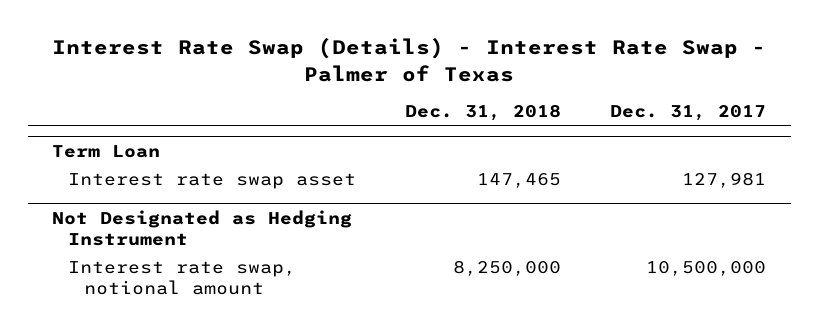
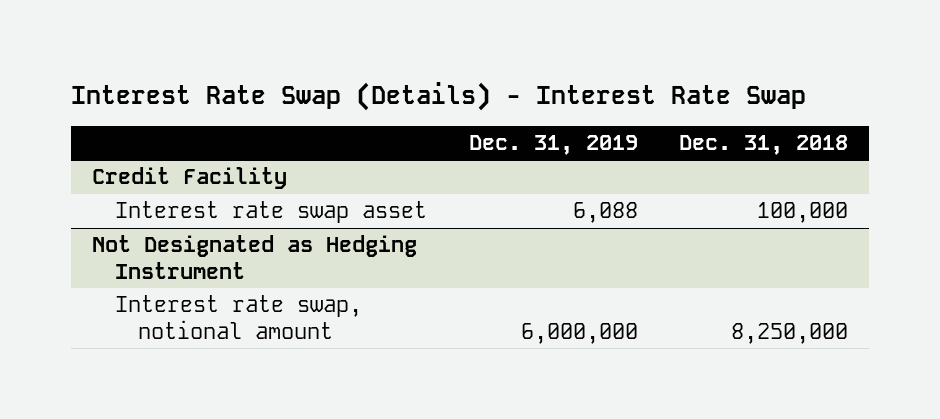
[52,38,767,82] Interest Rate Swap (Details) - Interest Rate Swap - Palmer of Texas -> [71,82,807,112] Interest Rate Swap (Details) - Interest Rate Swap
[610,105,767,122] Dec. 31, 2017 -> none
none -> [468,134,638,155] Dec. 31, 2019
[52,144,161,158] Term Loan -> [92,167,288,190] Credit Facility
[477,172,562,188] 147,465 -> [757,202,849,224] 100,000

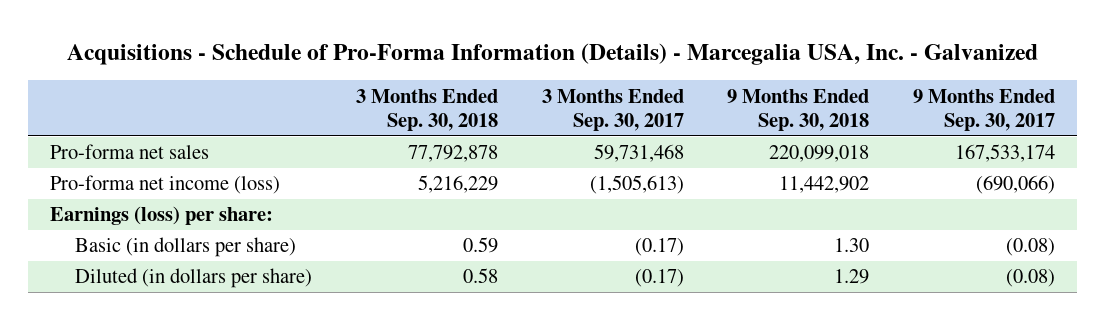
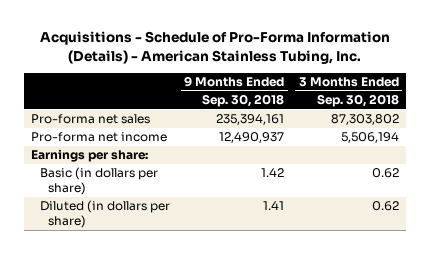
[66,42,1038,65] Acquisitions - Schedule of Pro-Forma Information (Details) - Marcegalia USA, Inc. - Galvanized -> [40,31,391,64] Acquisitions - Schedule of Pro-Forma Information (Details) - American Stainless Tubing, Inc.
[541,88,684,132] 3 Months Ended Sep. 30, 2017 -> none
[913,88,1056,132] 9 Months Ended Sep. 30, 2017 -> none
[408,145,499,163] 77,792,878 -> [330,114,399,126] 87,303,802
[769,145,870,163] 220,099,018 -> [216,114,285,126] 235,394,161
[49,175,280,195] Pro-forma net income (loss) -> [31,132,168,143] Pro-forma net income
[418,175,499,194] 5,216,229 -> [340,132,399,144] 5,506,194
[779,176,870,194] 11,442,902 -> [219,132,285,144] 12,490,937
[49,206,273,226] Earnings (loss) per share: -> [31,149,149,163] Earnings per share:
[463,237,499,254] 0.59 -> [371,168,399,179] 0.62
[834,238,870,253] 1.30 -> [261,168,285,178] 1.42
[463,268,499,284] 0.58 -> [371,201,399,212] 0.62
[834,269,870,285] 1.29 -> [263,201,285,211] 1.41

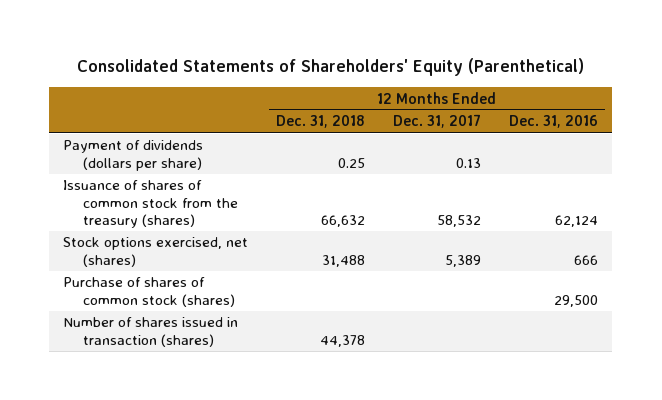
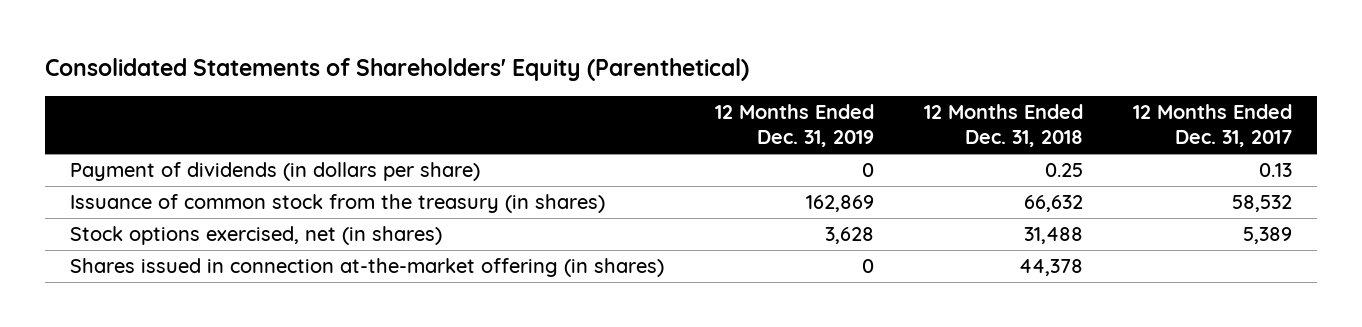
[509,115,599,129] Dec. 31, 2016 -> none
none -> [714,103,874,148] 12 Months Ended Dec. 31, 2019
[63,277,235,307] Purchase of shares of common stock (shares) -> none
[63,140,204,171] Payment of dividends (dollars per share) -> [70,161,481,181] Payment of dividends (in dollars per share)
[63,180,238,228] Issuance of shares of common stock from the treasury (shares) -> [70,193,606,213] Issuance of common stock from the treasury (in shares)
[63,237,249,267] Stock options exercised, net (shares) -> [70,225,443,245] Stock options exercised, net (in shares)
[63,317,239,347] Number of shares issued in transaction (shares) -> [70,257,665,277] Shares issued in connection at-the-market offering (in shares)

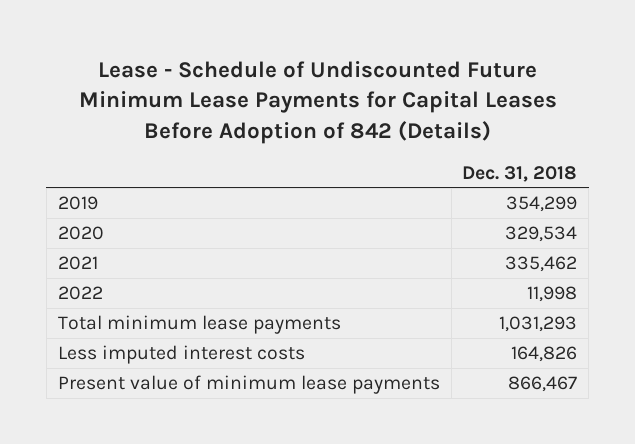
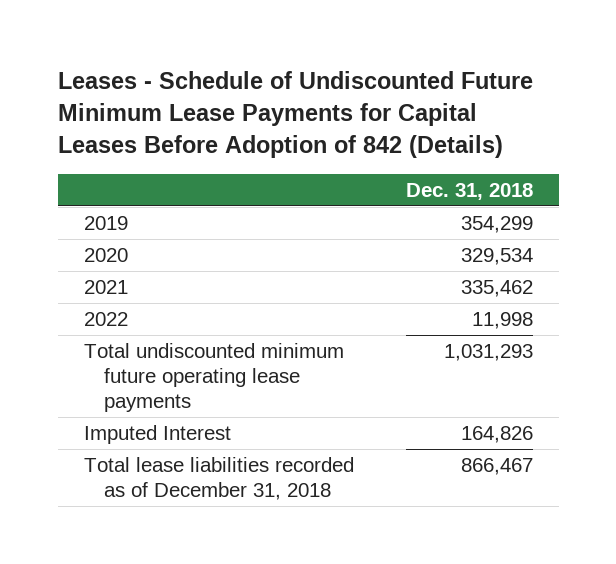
[78,60,557,144] Lease - Schedule of Undiscounted Future Minimum Lease Payments for Capital Leases Before Adoption of 842 (Details) -> [57,71,533,159] Leases - Schedule of Undiscounted Future Minimum Lease Payments for Capital Leases Before Adoption of 842 (Details)
[57,315,341,335] Total minimum lease payments -> [83,343,344,413] Total undiscounted minimum future operating lease payments
[57,345,305,365] Less imputed interest costs -> [83,425,231,445] Imputed Interest
[57,375,440,395] Present value of minimum lease payments -> [83,457,354,501] Total lease liabilities recorded as of December 31, 2018

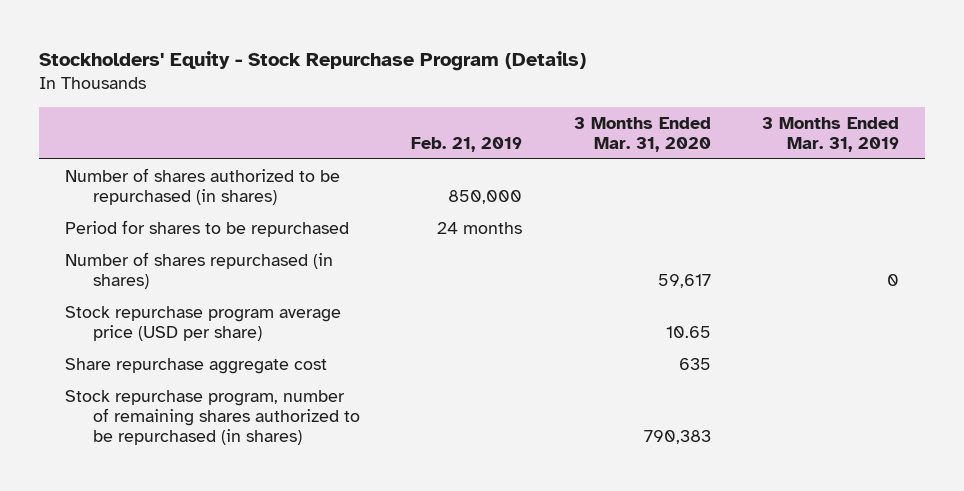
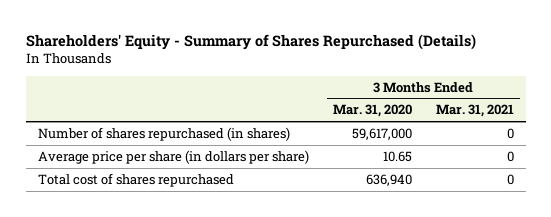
[38,50,586,71] Stockholders' Equity - Stock Repurchase Program (Details) -> [25,33,476,50] Shareholders' Equity - Summary of Shares Repurchased (Details)
[411,136,523,152] Feb. 21, 2019 -> none
[762,116,900,152] 3 Months Ended Mar. 31, 2019 -> none
none -> [435,104,514,118] Mar. 31, 2021
[64,167,340,205] Number of shares authorized to be repurchased (in shares) -> none
[64,219,349,237] Period for shares to be repurchased -> none
[64,357,327,374] Share repurchase aggregate cost -> none
[64,389,360,445] Stock repurchase program, number of remaining shares authorized to be repurchased (in shares) -> none
[657,273,711,288] 59,617 -> [351,127,412,140] 59,617,000
[64,305,341,341] Stock repurchase program average price (USD per share) -> [37,149,309,164] Average price per share (in dollars per share)
none -> [37,172,234,187] Total cost of shares repurchased

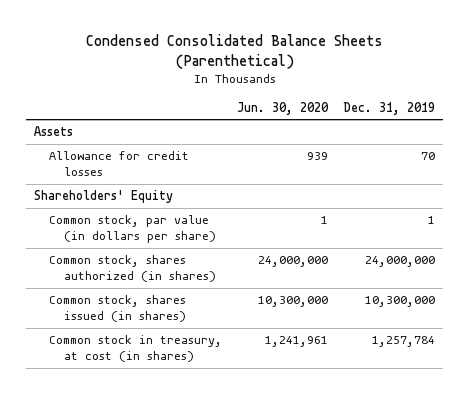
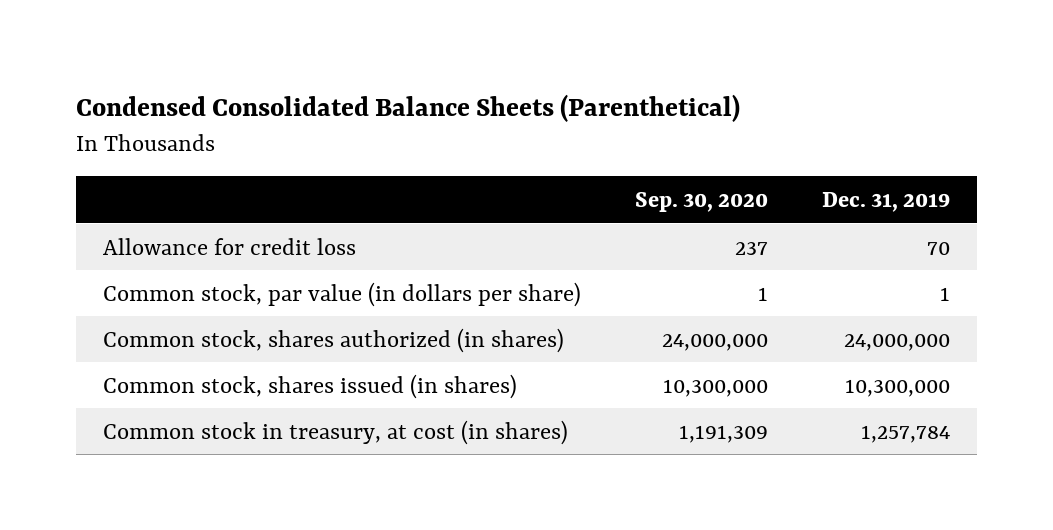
[237,101,330,115] Jun. 30, 2020 -> none
none -> [635,191,769,212] Sep. 30, 2020
[33,126,73,137] Assets -> none
[33,190,173,204] Shareholders' Equity -> none
[49,151,190,177] Allowance for credit losses -> [103,237,357,255] Allowance for credit loss

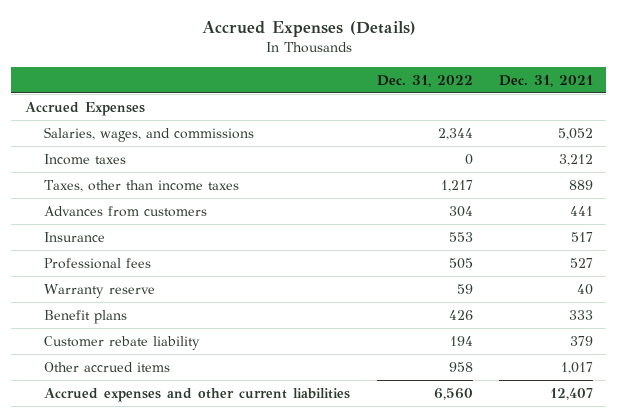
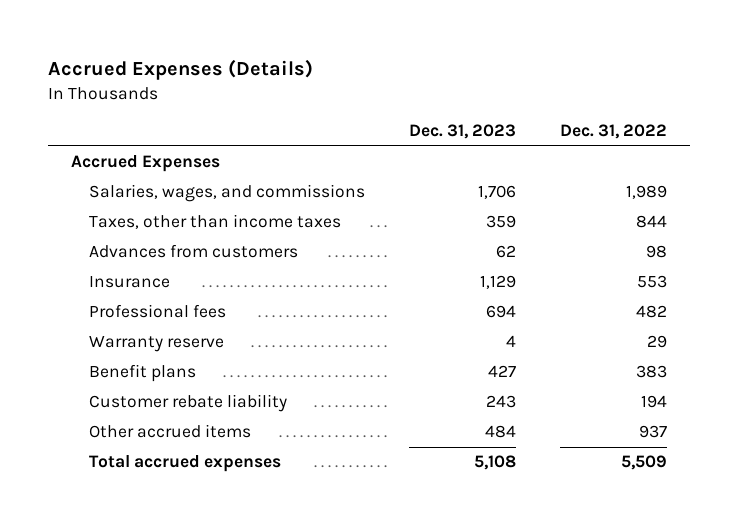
[498,74,593,87] Dec. 31, 2021 -> none
none -> [409,124,517,140] Dec. 31, 2023
[44,154,127,166] Income taxes -> none
[437,128,473,141] 2,344 -> [626,185,668,200] 1,989
[440,180,473,193] 1,217 -> [636,215,668,229] 844
[448,206,473,218] 304 -> [646,245,668,259] 98
[448,258,473,270] 505 -> [636,305,668,319] 482
[456,284,473,295] 59 -> [647,335,668,349] 29
[448,310,473,321] 426 -> [636,365,668,379] 383
[448,362,473,373] 958 -> [639,425,668,439] 937
[44,388,351,403] Accrued expenses and other current liabilities -> [88,455,281,473] Total accrued expenses
[433,388,473,401] 6,560 -> [621,455,668,471] 5,509

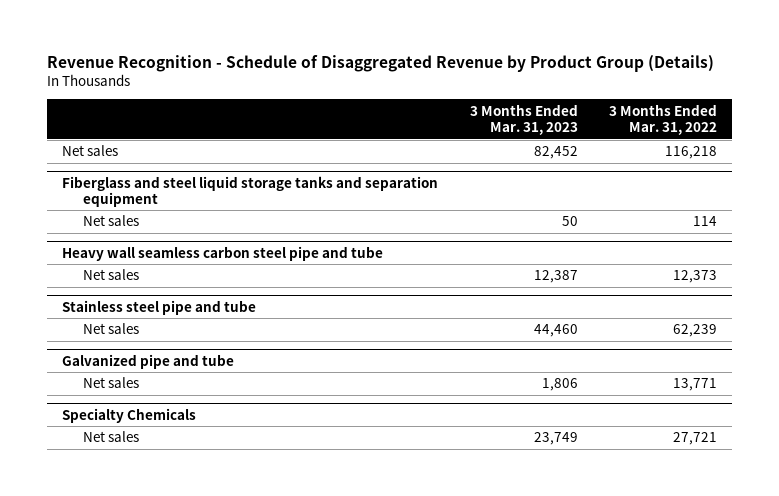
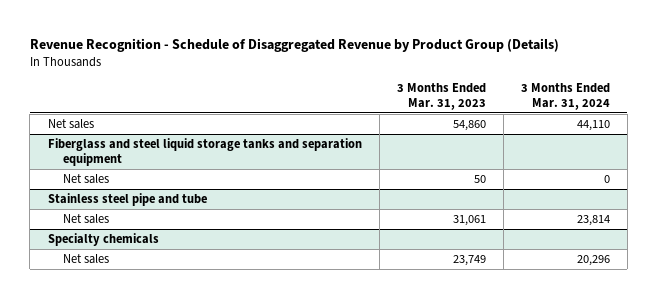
[608,103,717,135] 3 Months Ended Mar. 31, 2022 -> none
none -> [520,82,610,110] 3 Months Ended Mar. 31, 2024
[533,146,578,160] 82,452 -> [452,119,486,131] 54,860
[62,245,384,261] Heavy wall seamless carbon steel pipe and tube -> none
[83,269,140,281] Net sales -> none
[62,353,235,369] Galvanized pipe and tube -> none
[83,377,140,389] Net sales -> none
[533,324,578,338] 44,460 -> [452,214,486,226] 31,061
[62,407,197,423] Specialty Chemicals -> [47,232,159,246] Specialty chemicals

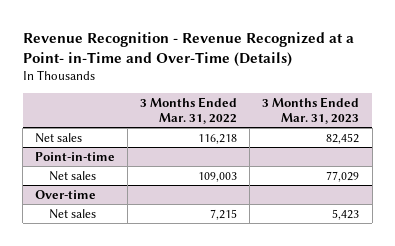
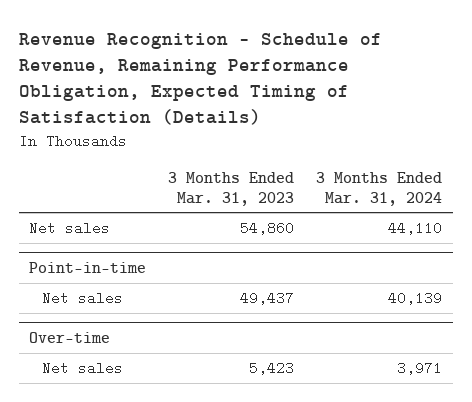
[22,31,354,67] Revenue Recognition - Revenue Recognized at a Point- in-Time and Over-Time (Details) -> [18,32,382,126] Revenue Recognition - Schedule of Revenue, Remaining Performance Obligation, Expected Timing of Satisfaction (Details)
[140,96,238,124] 3 Months Ended Mar. 31, 2022 -> none
none -> [316,171,443,206] 3 Months Ended Mar. 31, 2024
[326,132,360,144] 82,452 -> [240,221,295,236] 54,860
[326,170,360,182] 77,029 -> [240,291,295,306] 49,437

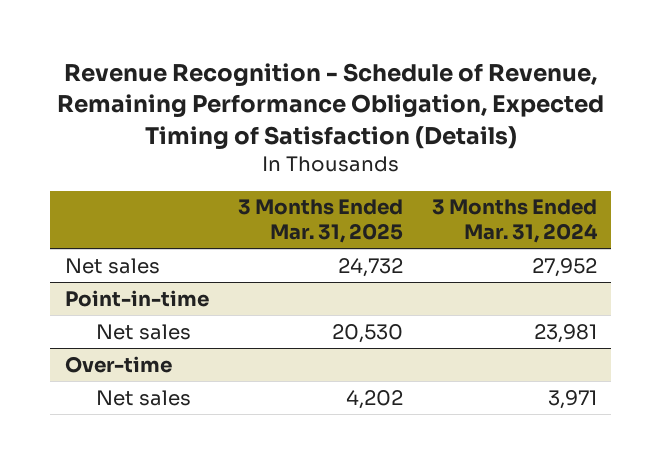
[168,171,295,206] 3 Months Ended Mar. 31, 2023 -> none
none -> [237,199,403,244] 3 Months Ended Mar. 31, 2025
[388,221,443,236] 44,110 -> [531,257,597,277] 27,952
[388,291,443,306] 40,139 -> [533,323,597,343] 23,981

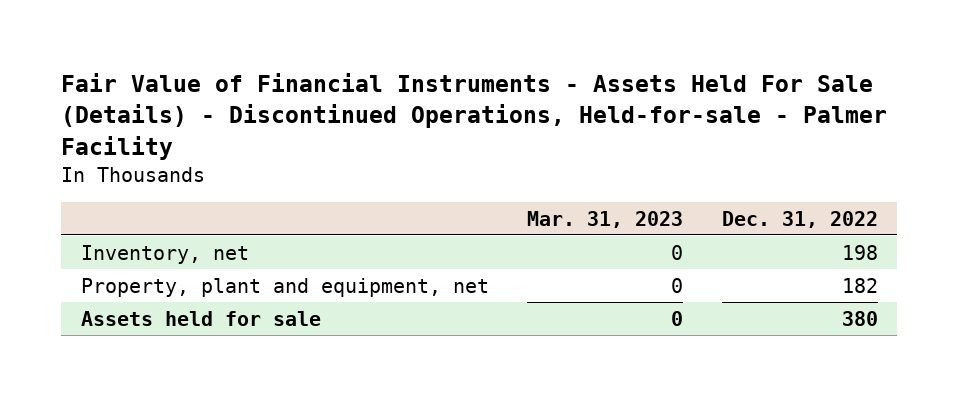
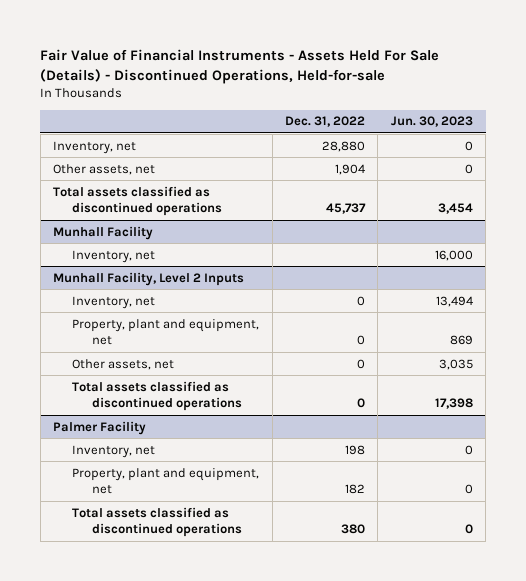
[61,73,888,160] Fair Value of Financial Instruments - Assets Held For Sale (Details) - Discontinued Operations, Held-for-sale - Palmer Facility -> [40,48,440,84] Fair Value of Financial Instruments - Assets Held For Sale (Details) - Discontinued Operations, Held-for-sale
[527,210,684,228] Mar. 31, 2023 -> none
none -> [390,116,473,128] Jun. 30, 2023
none -> [52,140,136,154] Inventory, net
none -> [52,163,155,175] Other assets, net
none -> [52,185,223,217] Total assets classified as discontinued operations
none -> [52,225,153,240] Munhall Facility
none -> [72,249,156,263] Inventory, net
none -> [52,271,244,286] Munhall Facility, Level 2 Inputs
none -> [72,295,156,309] Inventory, net
none -> [72,318,260,346] Property, plant and equipment, net
none -> [72,358,175,370] Other assets, net
none -> [72,380,242,412] Total assets classified as discontinued operations
none -> [52,420,146,435] Palmer Facility
[80,310,321,326] Assets held for sale -> [72,506,242,538] Total assets classified as discontinued operations

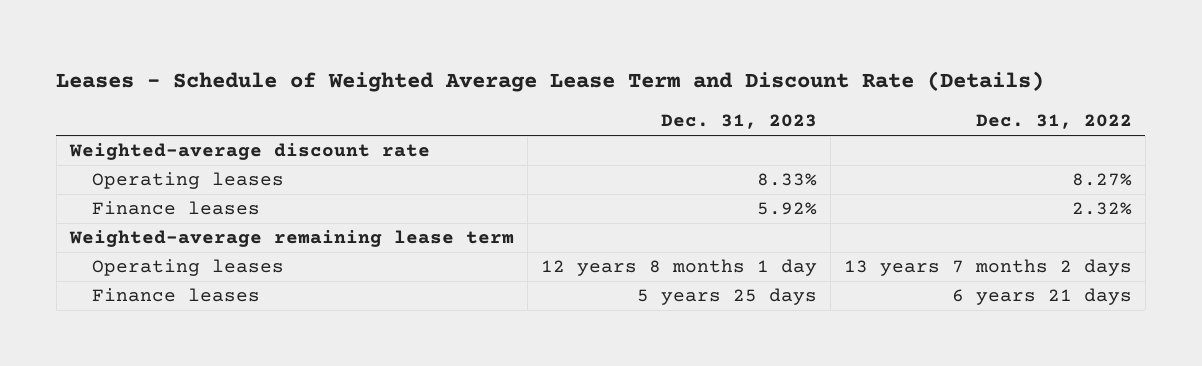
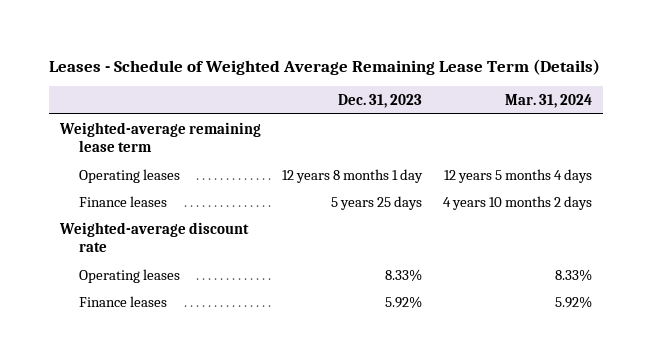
[56,70,1045,92] Leases - Schedule of Weighted Average Lease Term and Discount Rate (Details) -> [48,58,600,75] Leases - Schedule of Weighted Average Remaining Lease Term (Details)
[975,114,1132,130] Dec. 31, 2022 -> none
none -> [505,94,593,109] Mar. 31, 2024
[68,143,430,161] Weighted-average discount rate -> [58,221,249,252] Weighted-average discount rate
[91,172,284,190] Operating leases -> [79,268,181,283] Operating leases
[91,201,260,216] Finance leases -> [79,295,168,307] Finance leases

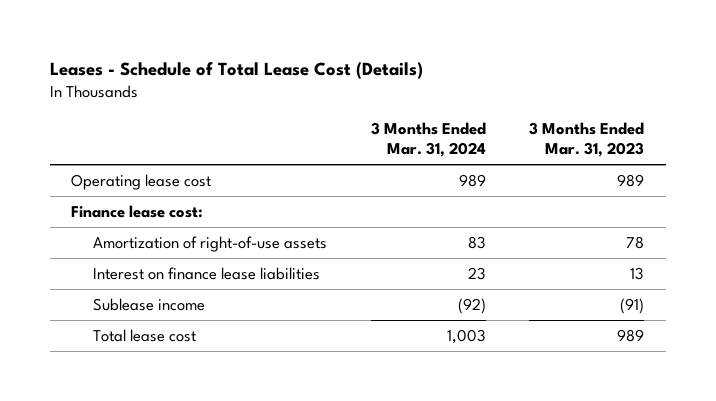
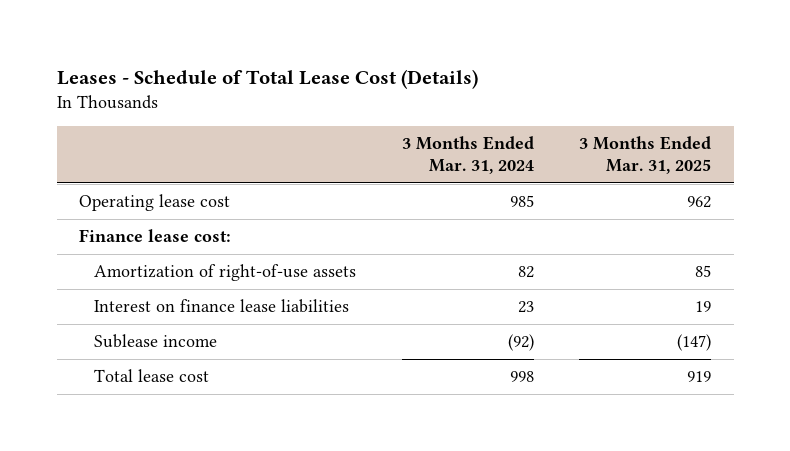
[529,121,645,158] 3 Months Ended Mar. 31, 2023 -> none
none -> [578,136,711,175] 3 Months Ended Mar. 31, 2025
[458,173,486,187] 989 -> [509,195,534,208] 985
[467,235,486,249] 83 -> [517,266,534,279] 82
[446,328,486,344] 1,003 -> [509,371,534,383] 998

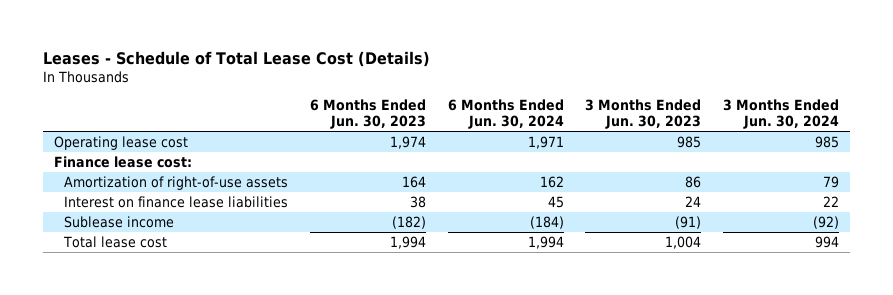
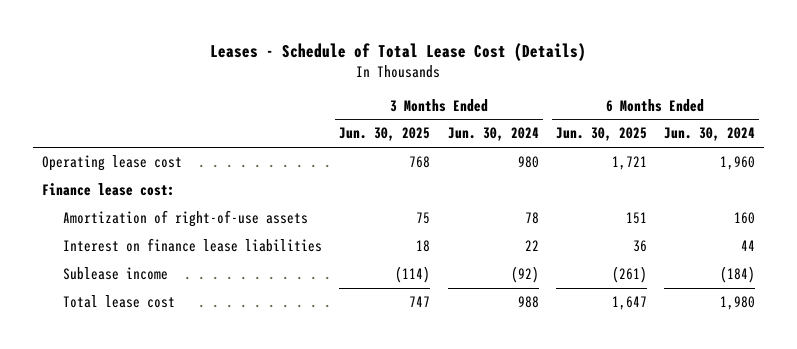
[310,99,427,130] 6 Months Ended Jun. 30, 2023 -> none
[585,99,702,130] 3 Months Ended Jun. 30, 2023 -> none
none -> [339,127,431,142] Jun. 30, 2025
none -> [555,127,647,142] Jun. 30, 2025
[527,135,564,149] 1,971 -> [719,156,755,171] 1,960
[815,135,840,148] 985 -> [517,156,539,169] 980
[539,175,564,188] 162 -> [733,212,755,225] 160
[823,175,840,188] 79 -> [524,212,539,225] 78
[547,195,564,208] 45 -> [740,240,755,252] 44
[527,235,564,249] 1,994 -> [719,296,755,311] 1,980
[815,235,840,248] 994 -> [517,296,539,309] 988

